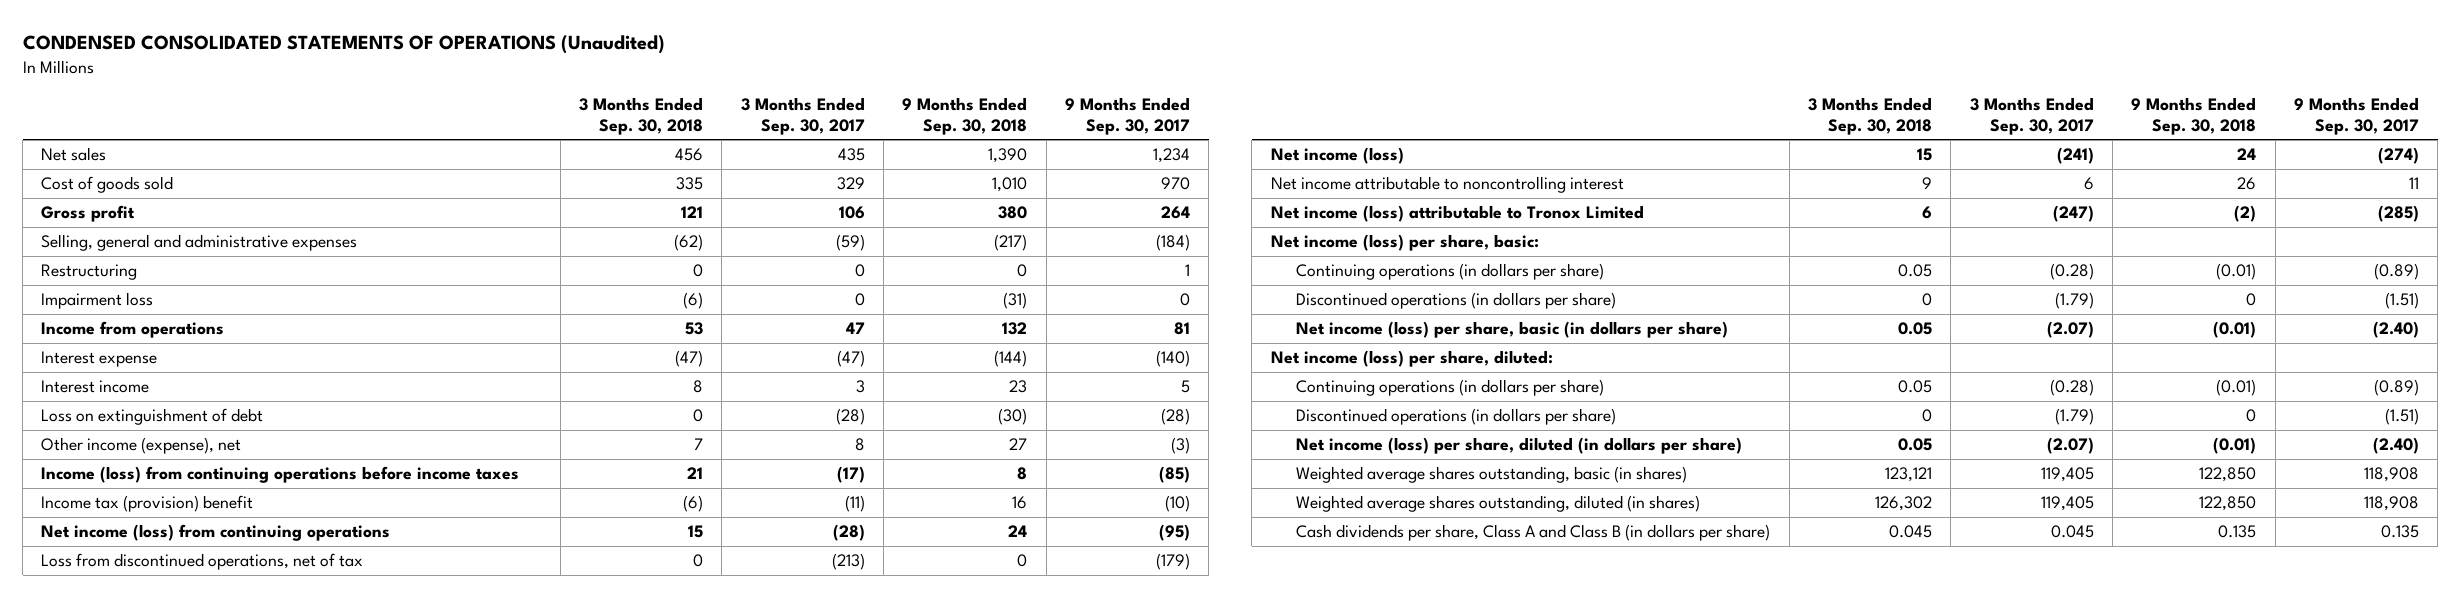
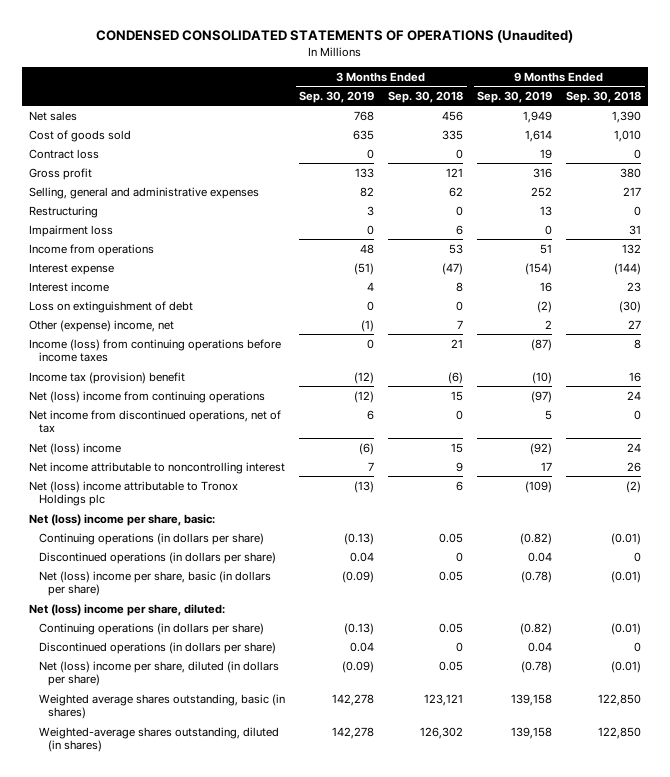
[740,97,865,135] 3 Months Ended Sep. 30, 2017 -> none
[1064,97,1190,135] 9 Months Ended Sep. 30, 2017 -> none
none -> [299,90,375,103] Sep. 30, 2019
none -> [477,90,553,103] Sep. 30, 2019
none -> [29,148,100,159] Contract loss
[673,234,703,252] (62) -> [449,186,464,197] 62
[994,234,1028,252] (217) -> [623,186,642,196] 217
[682,292,703,310] (6) -> [456,224,464,235] 6
[1003,292,1028,310] (31) -> [629,224,642,235] 31
[41,437,242,455] Other income (expense), net -> [29,319,175,332] Other (expense) income, net
[41,524,391,542] Net income (loss) from continuing operations -> [29,390,266,403] Net (loss) income from continuing operations
[41,553,364,571] Loss from discontinued operations, net of tax -> [29,409,282,434] Net income from discontinued operations, net of tax
[1270,147,1404,165] Net income (loss) -> [29,442,122,455] Net (loss) income
[1270,205,1644,223] Net income (loss) attributable to Tronox Limited -> [29,480,239,507] Net (loss) income attributable to Tronox Holdings plc
[1270,234,1539,252] Net income (loss) per share, basic: -> [29,513,216,526] Net (loss) income per share, basic:
[1296,321,1729,339] Net income (loss) per share, basic (in dollars per share) -> [38,570,271,597] Net (loss) income per share, basic (in dollars per share)
[1270,350,1553,368] Net income (loss) per share, diluted: -> [29,603,226,616] Net (loss) income per share, diluted:
[1296,437,1743,455] Net income (loss) per share, diluted (in dollars per share) -> [38,660,279,687] Net (loss) income per share, diluted (in dollars per share)
[1296,524,1771,542] Cash dividends per share, Class A and Class B (in dollars per share) -> none
[1296,495,1701,513] Weighted average shares outstanding, diluted (in shares) -> [38,726,279,753] Weighted-average shares outstanding, diluted (in shares)

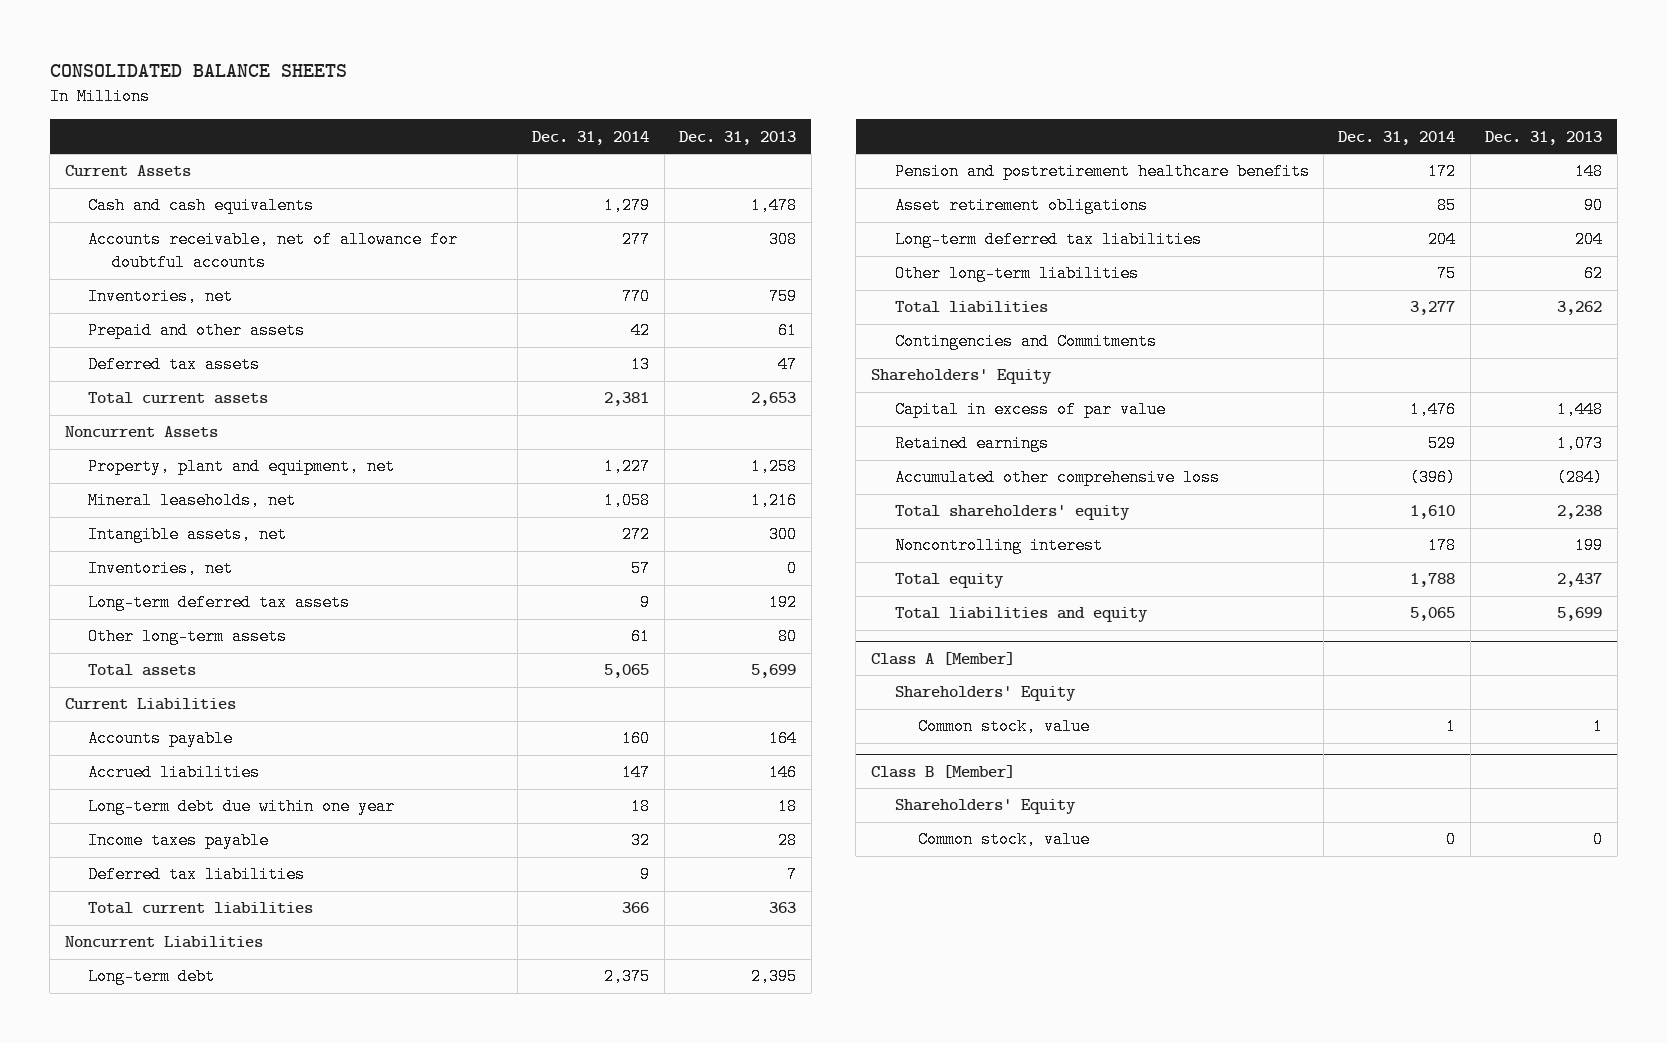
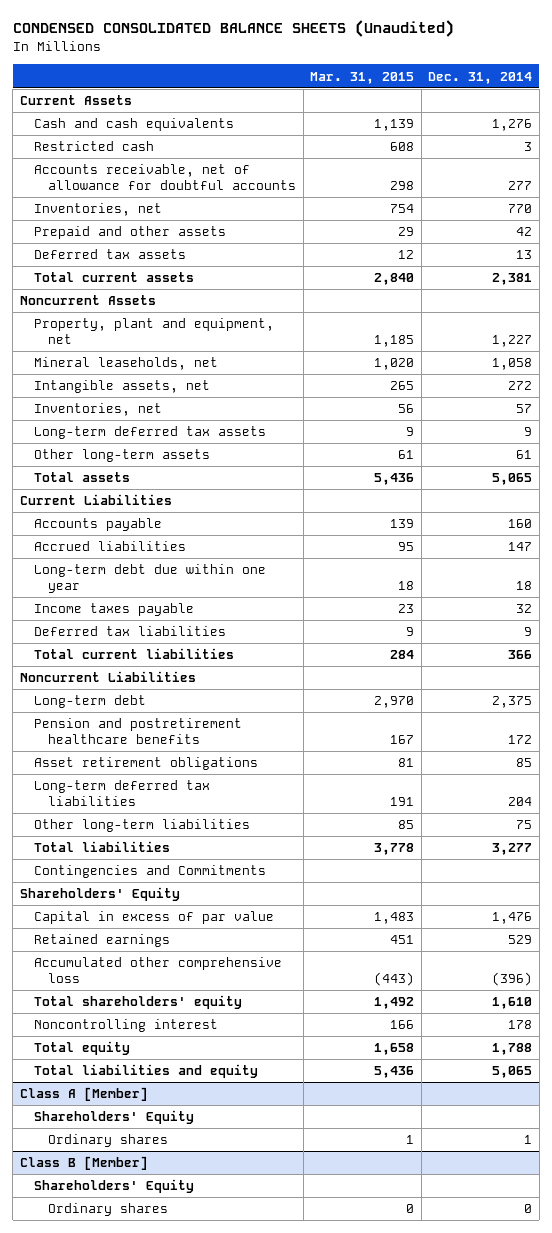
[49,64,347,78] CONSOLIDATED BALANCE SHEETS -> [12,20,454,38] CONDENSED CONSOLIDATED BALANCE SHEETS (Unaudited)
[679,130,797,145] Dec. 31, 2013 -> none
none -> [310,71,415,84] Mar. 31, 2015
[604,197,651,215] 1,279 -> [492,119,533,132] 1,276
none -> [34,141,155,152] Restricted cash
[918,718,1091,736] Common stock, value -> [48,1134,169,1148] Ordinary shares
[918,831,1091,849] Common stock, value -> [48,1203,169,1217] Ordinary shares

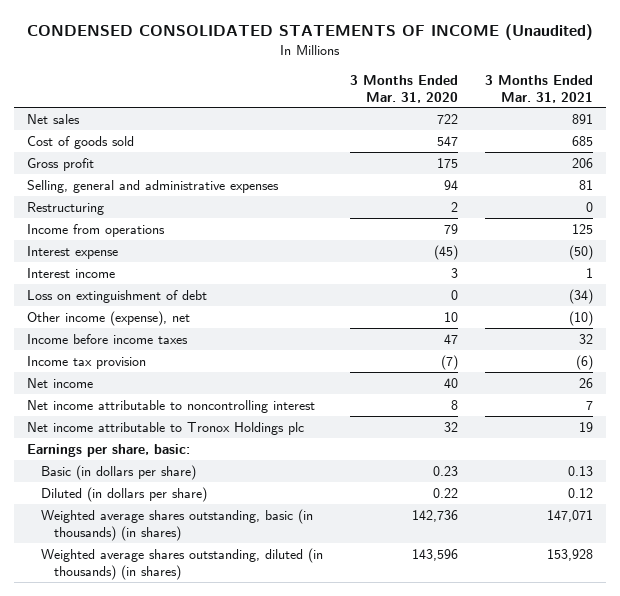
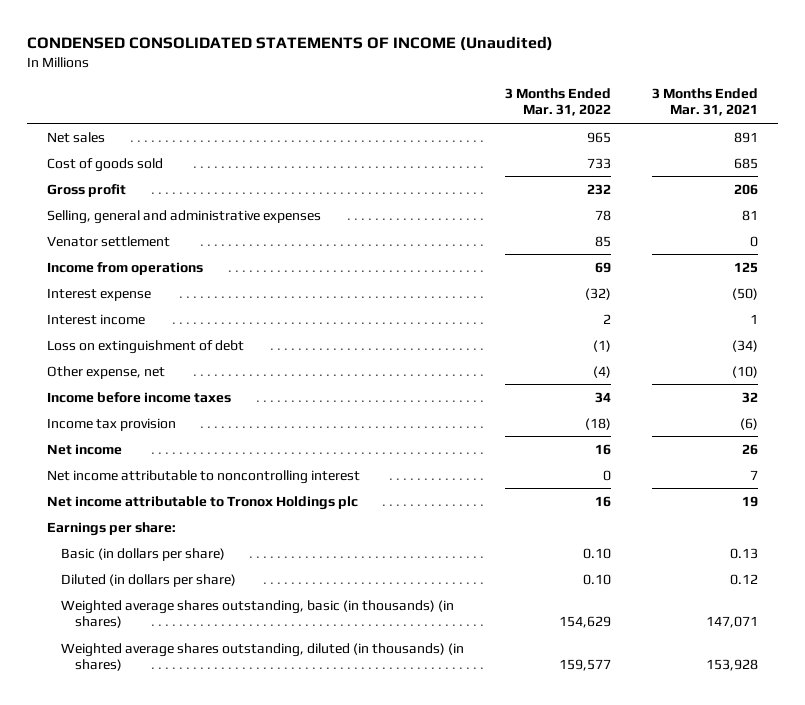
[349,74,458,103] 3 Months Ended Mar. 31, 2020 -> none
none -> [504,88,611,117] 3 Months Ended Mar. 31, 2022
[27,201,105,215] Restructuring -> none
none -> [47,235,171,247] Venator settlement
[27,310,191,326] Other income (expense), net -> [47,365,166,379] Other expense, net
[27,443,191,457] Earnings per share, basic: -> [47,521,177,536] Earnings per share:

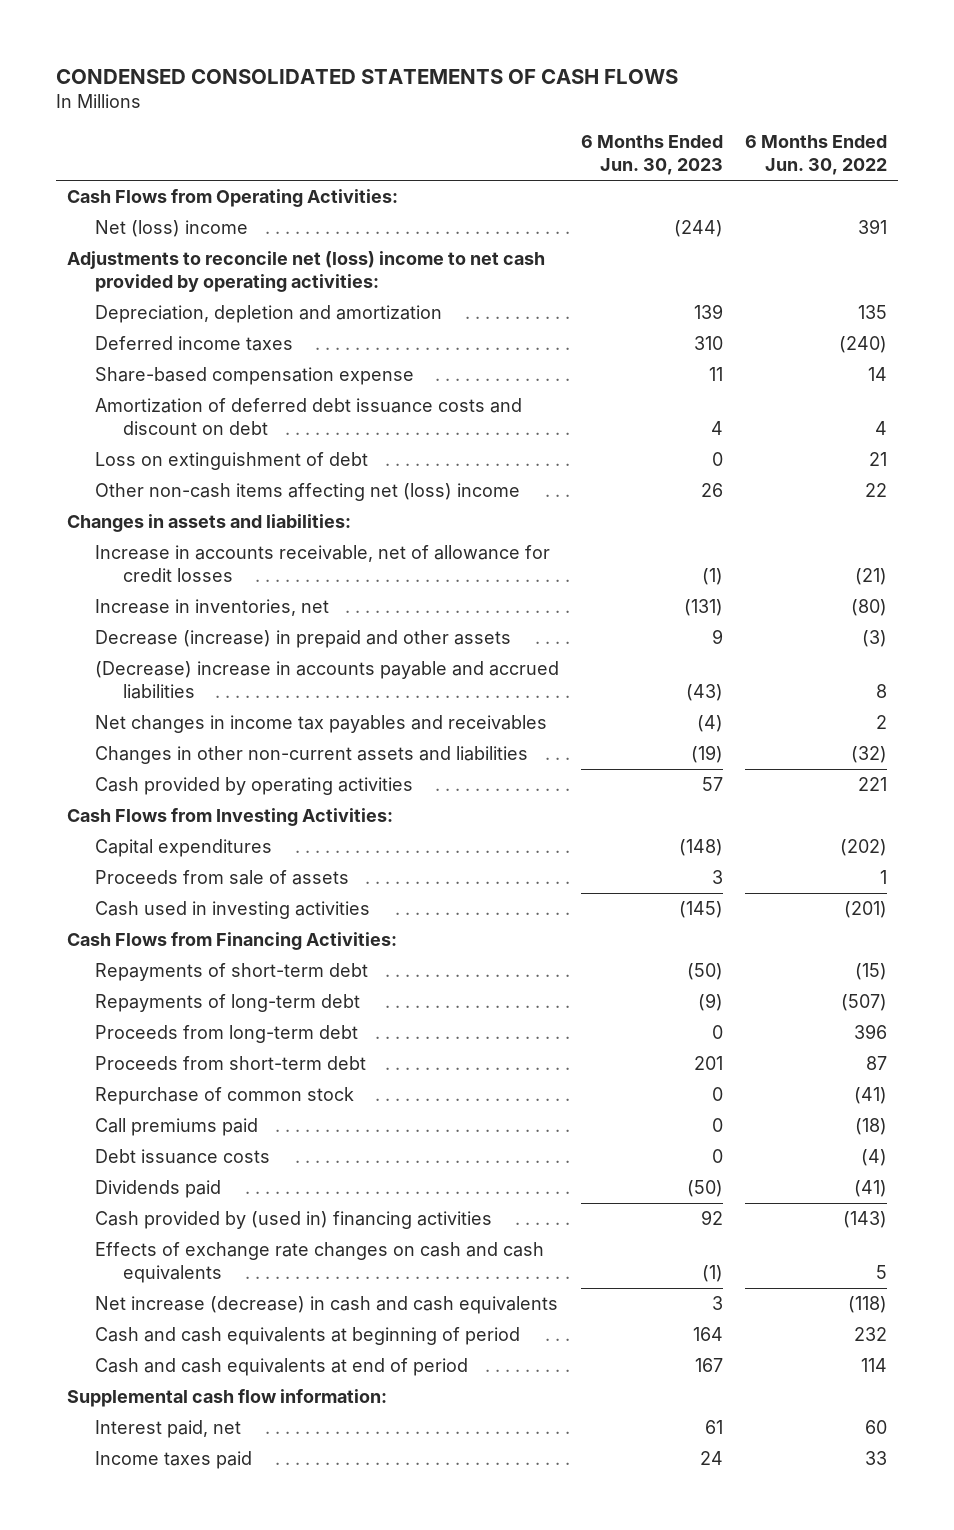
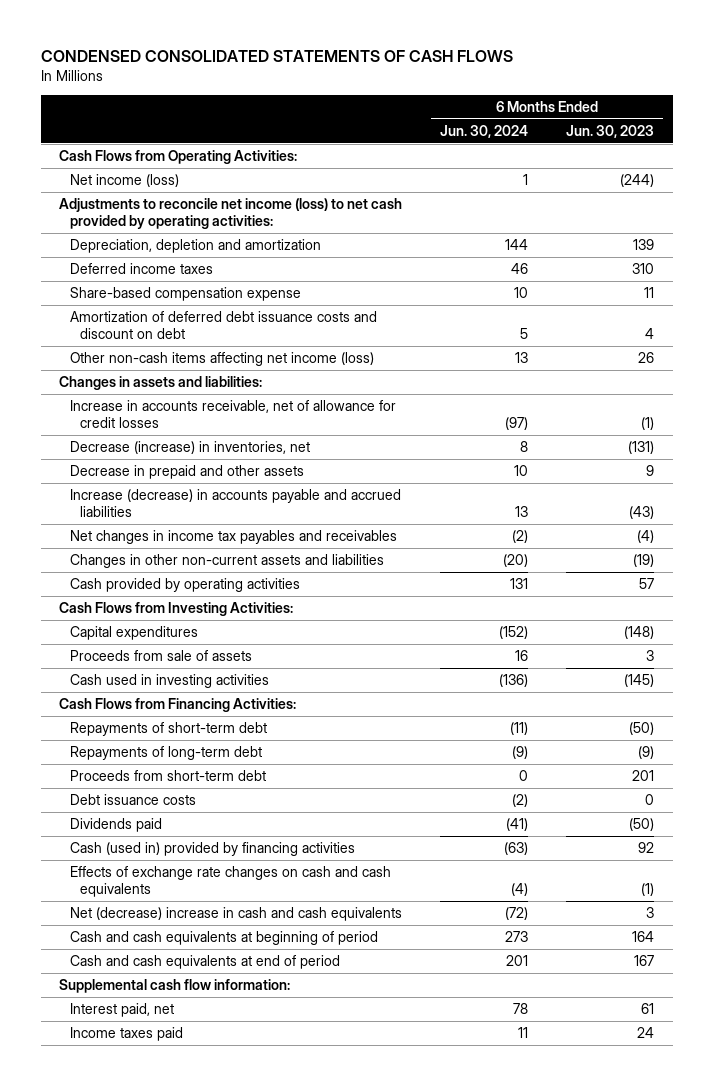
[745,135,888,176] 6 Months Ended Jun. 30, 2022 -> none
none -> [440,124,529,138] Jun. 30, 2024
[94,220,248,238] Net (loss) income -> [69,174,179,188] Net income (loss)
[66,251,545,292] Adjustments to reconcile net (loss) income to net cash provided by operating activities: -> [59,198,403,230] Adjustments to reconcile net income (loss) to net cash provided by operating activities:
[94,452,368,471] Loss on extinguishment of debt -> none
[94,483,520,502] Other non-cash items affecting net (loss) income -> [69,352,374,367] Other non-cash items affecting net income (loss)
[94,599,329,617] Increase in inventories, net -> [69,441,310,455] Decrease (increase) in inventories, net
[94,630,511,649] Decrease (increase) in prepaid and other assets -> [69,465,304,480] Decrease in prepaid and other assets
[94,661,559,699] (Decrease) increase in accounts payable and accrued liabilities -> [69,489,401,518] Increase (decrease) in accounts payable and accrued liabilities
[94,1025,358,1044] Proceeds from long-term debt -> none
[94,1087,354,1106] Repurchase of common stock -> none
[94,1118,258,1137] Call premiums paid -> none
[94,1211,492,1230] Cash provided by (used in) financing activities -> [69,842,355,857] Cash (used in) provided by financing activities
[94,1296,558,1315] Net increase (decrease) in cash and cash equivalents -> [69,907,402,922] Net (decrease) increase in cash and cash equivalents

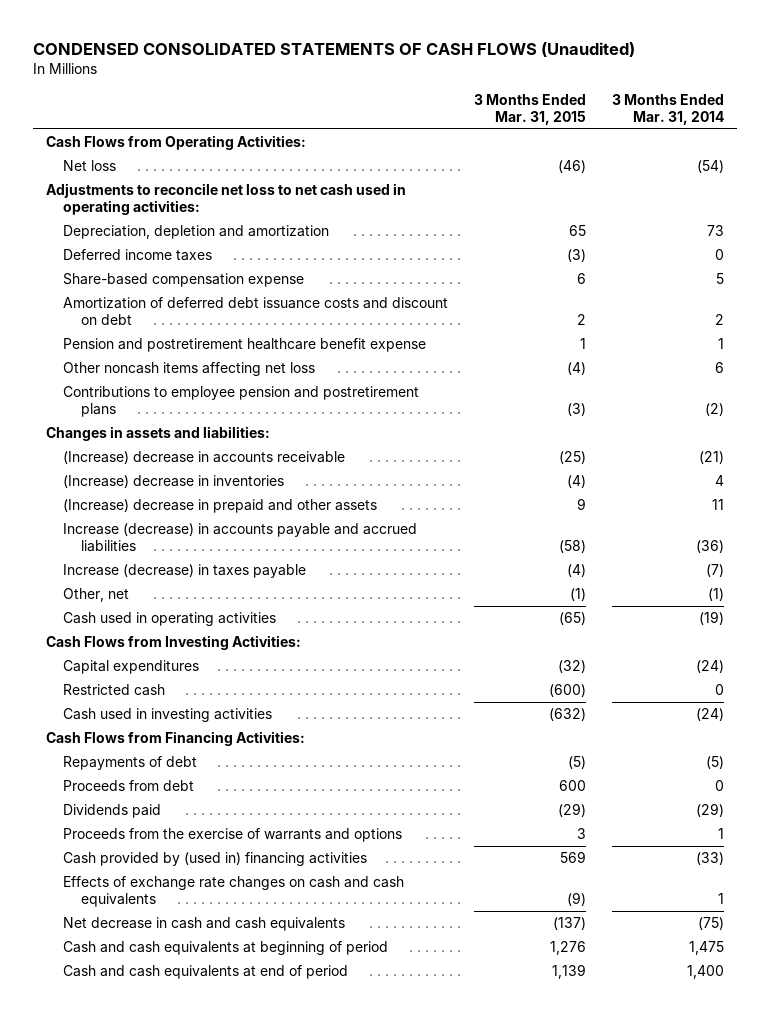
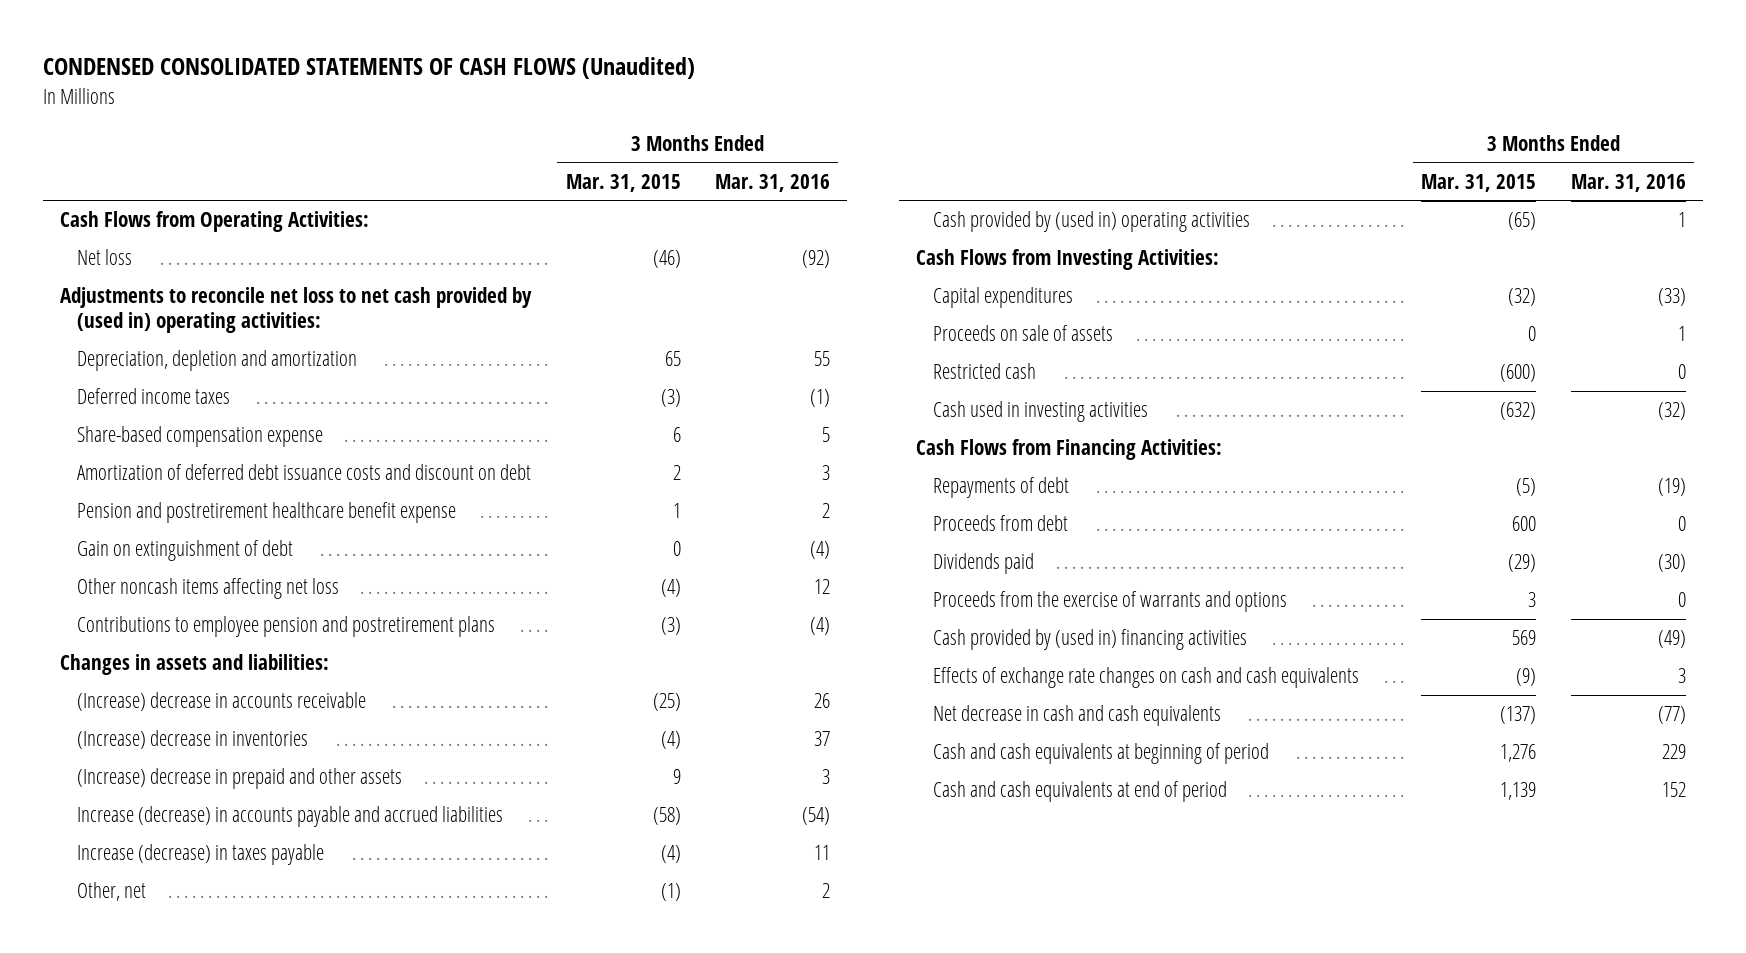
[611,94,724,126] 3 Months Ended Mar. 31, 2014 -> none
none -> [714,173,830,192] Mar. 31, 2016
[45,183,406,215] Adjustments to reconcile net loss to net cash used in operating activities: -> [60,287,533,334] Adjustments to reconcile net loss to net cash provided by (used in) operating activities:
none -> [76,540,293,562] Gain on extinguishment of debt
[63,612,277,627] Cash used in operating activities -> [932,211,1250,233] Cash provided by (used in) operating activities
none -> [932,325,1113,342] Proceeds on sale of assets

